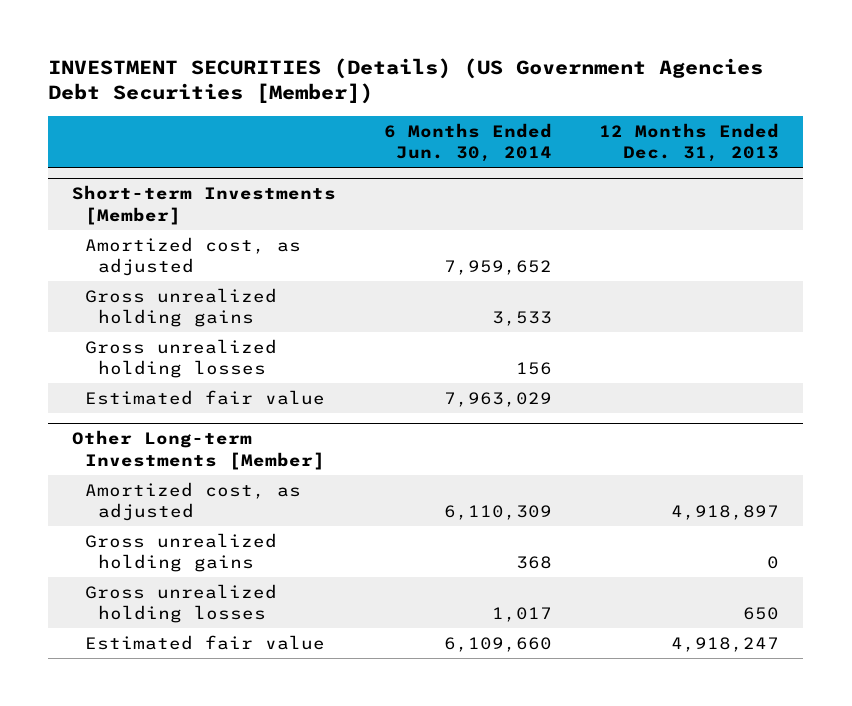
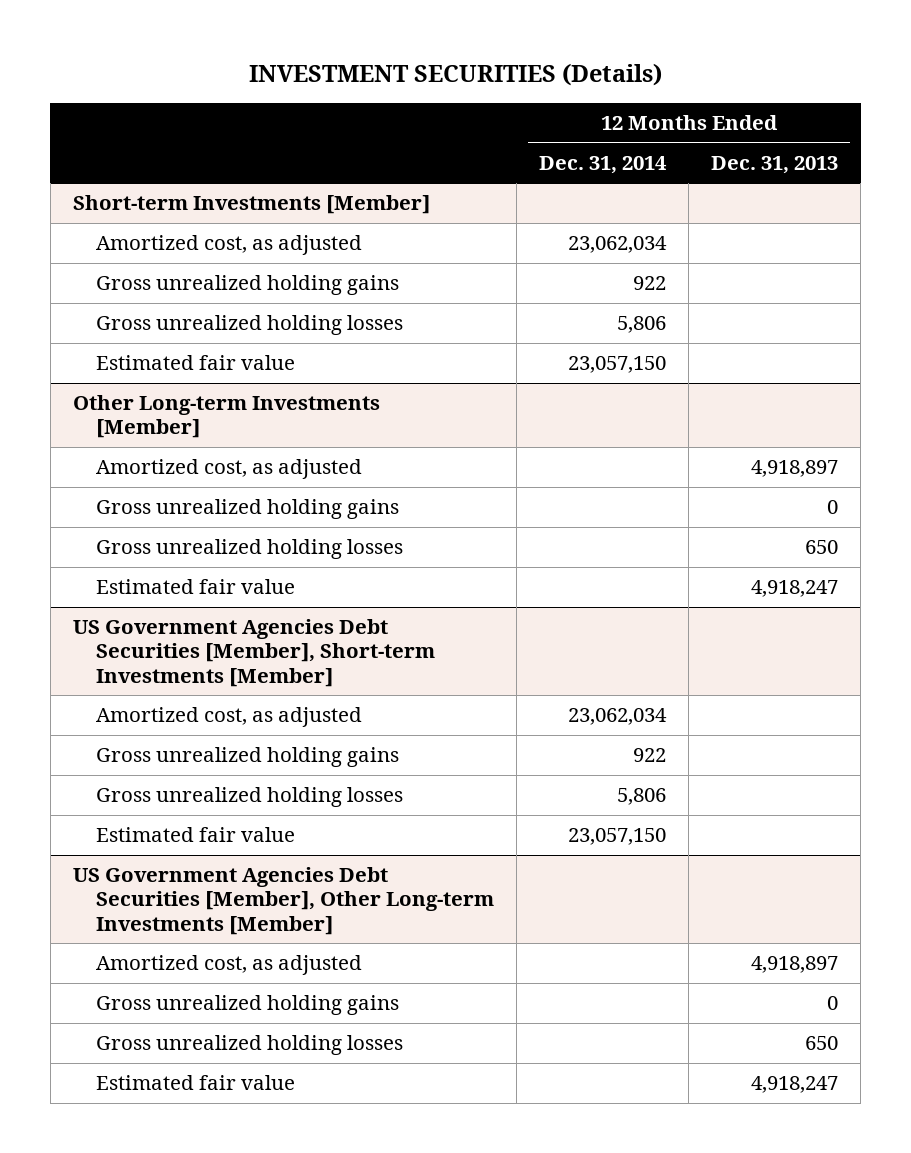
[48,57,764,105] INVESTMENT SECURITIES (Details) (US Government Agencies Debt Securities [Member]) -> [248,63,662,87] INVESTMENT SECURITIES (Details)
[383,122,552,163] 6 Months Ended Jun. 30, 2014 -> none
none -> [539,155,668,174] Dec. 31, 2014
none -> [72,619,436,687] US Government Agencies Debt Securities [Member], Short-term Investments [Member]
none -> [96,707,363,728] Amortized cost, as adjusted
none -> [96,747,400,768] Gross unrealized holding gains
none -> [96,787,404,808] Gross unrealized holding losses
none -> [96,827,296,843] Estimated fair value
none -> [72,867,495,935] US Government Agencies Debt Securities [Member], Other Long-term Investments [Member]
none -> [96,955,363,976] Amortized cost, as adjusted
none -> [96,995,400,1016] Gross unrealized holding gains
none -> [96,1035,404,1056] Gross unrealized holding losses
none -> [96,1075,296,1091] Estimated fair value

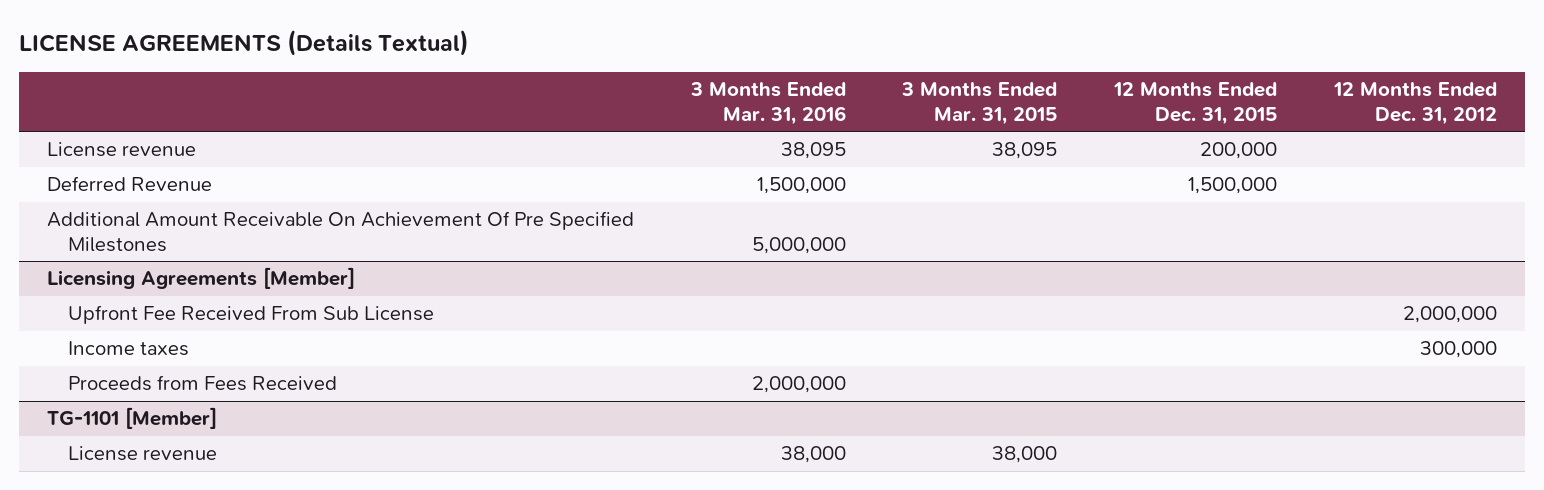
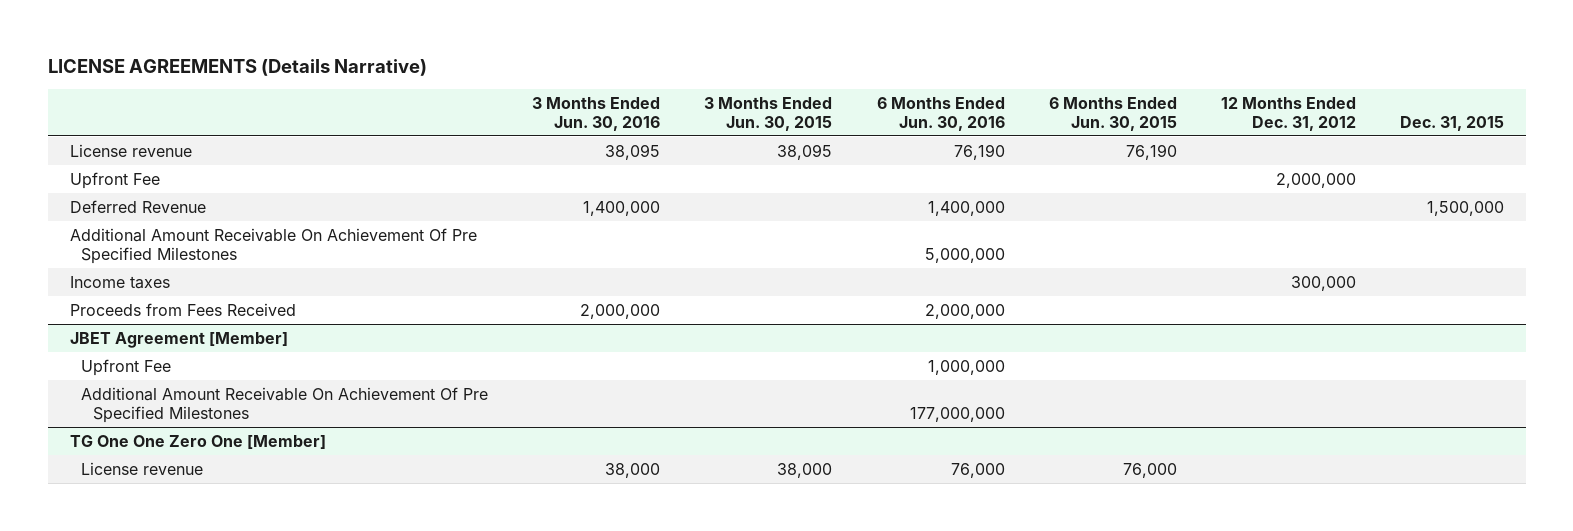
[19,30,470,57] LICENSE AGREEMENTS (Details Textual) -> [47,58,427,76] LICENSE AGREEMENTS (Details Narrative)
[689,82,846,125] 3 Months Ended Mar. 31, 2016 -> none
[901,82,1058,125] 3 Months Ended Mar. 31, 2015 -> none
[1113,82,1278,125] 12 Months Ended Dec. 31, 2015 -> none
none -> [532,96,661,131] 3 Months Ended Jun. 30, 2016
none -> [704,96,833,131] 3 Months Ended Jun. 30, 2015
none -> [876,96,1005,131] 6 Months Ended Jun. 30, 2016
none -> [1048,96,1177,131] 6 Months Ended Jun. 30, 2015
none -> [1399,115,1504,131] Dec. 31, 2015
none -> [69,171,160,189] Upfront Fee
[47,267,356,290] Licensing Agreements [Member] -> none
[67,305,434,325] Upfront Fee Received From Sub License -> none
[67,341,189,357] Income taxes -> none
[67,375,337,392] Proceeds from Fees Received -> none
none -> [69,275,170,289] Income taxes
none -> [69,302,296,316] Proceeds from Fees Received
none -> [69,331,288,348] JBET Agreement [Member]
none -> [81,358,172,376] Upfront Fee
none -> [81,386,489,424] Additional Amount Receivable On Achievement Of Pre Specified Milestones
[47,407,218,430] TG-1101 [Member] -> [69,434,326,449] TG One One Zero One [Member]

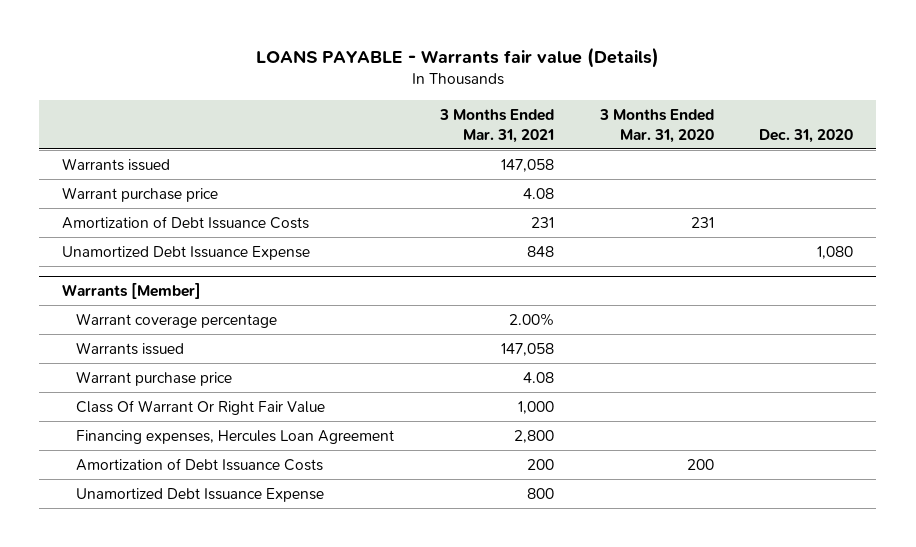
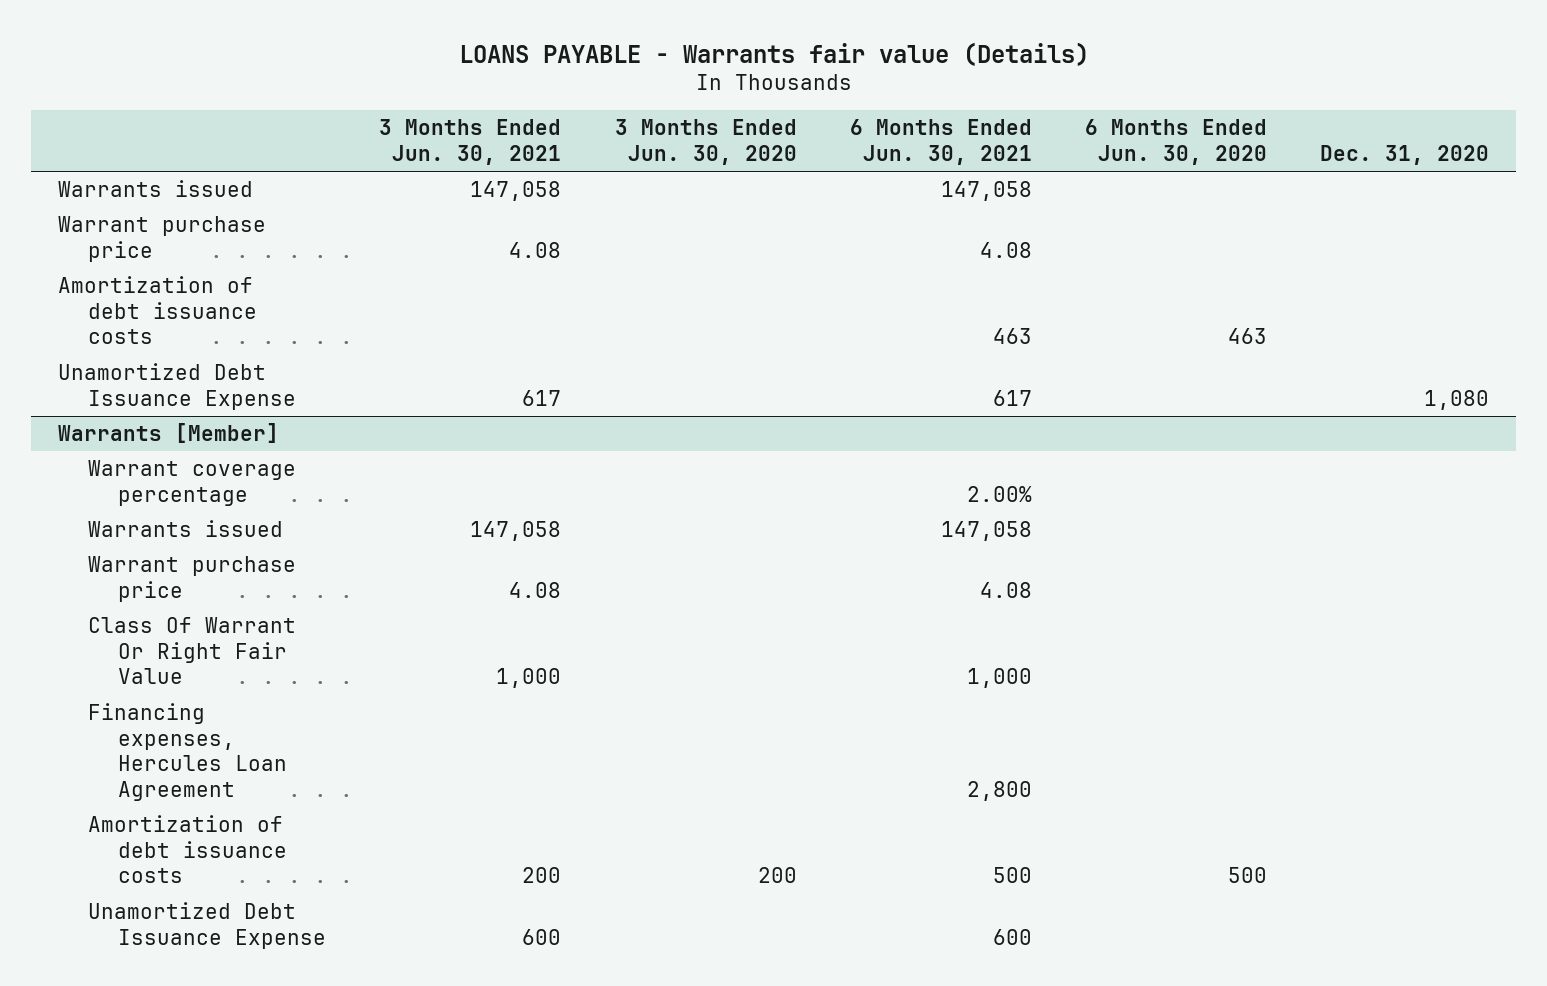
[439,108,555,143] 3 Months Ended Mar. 31, 2021 -> none
[598,108,714,143] 3 Months Ended Mar. 31, 2020 -> none
none -> [379,119,562,166] 3 Months Ended Jun. 30, 2021
none -> [614,119,797,166] 3 Months Ended Jun. 30, 2020
none -> [849,119,1032,166] 6 Months Ended Jun. 30, 2021
none -> [1085,119,1268,166] 6 Months Ended Jun. 30, 2020
[62,215,310,229] Amortization of Debt Issuance Costs -> [57,276,257,345] Amortization of debt issuance costs
[76,457,324,471] Amortization of Debt Issuance Costs -> [87,815,288,884] Amortization of debt issuance costs

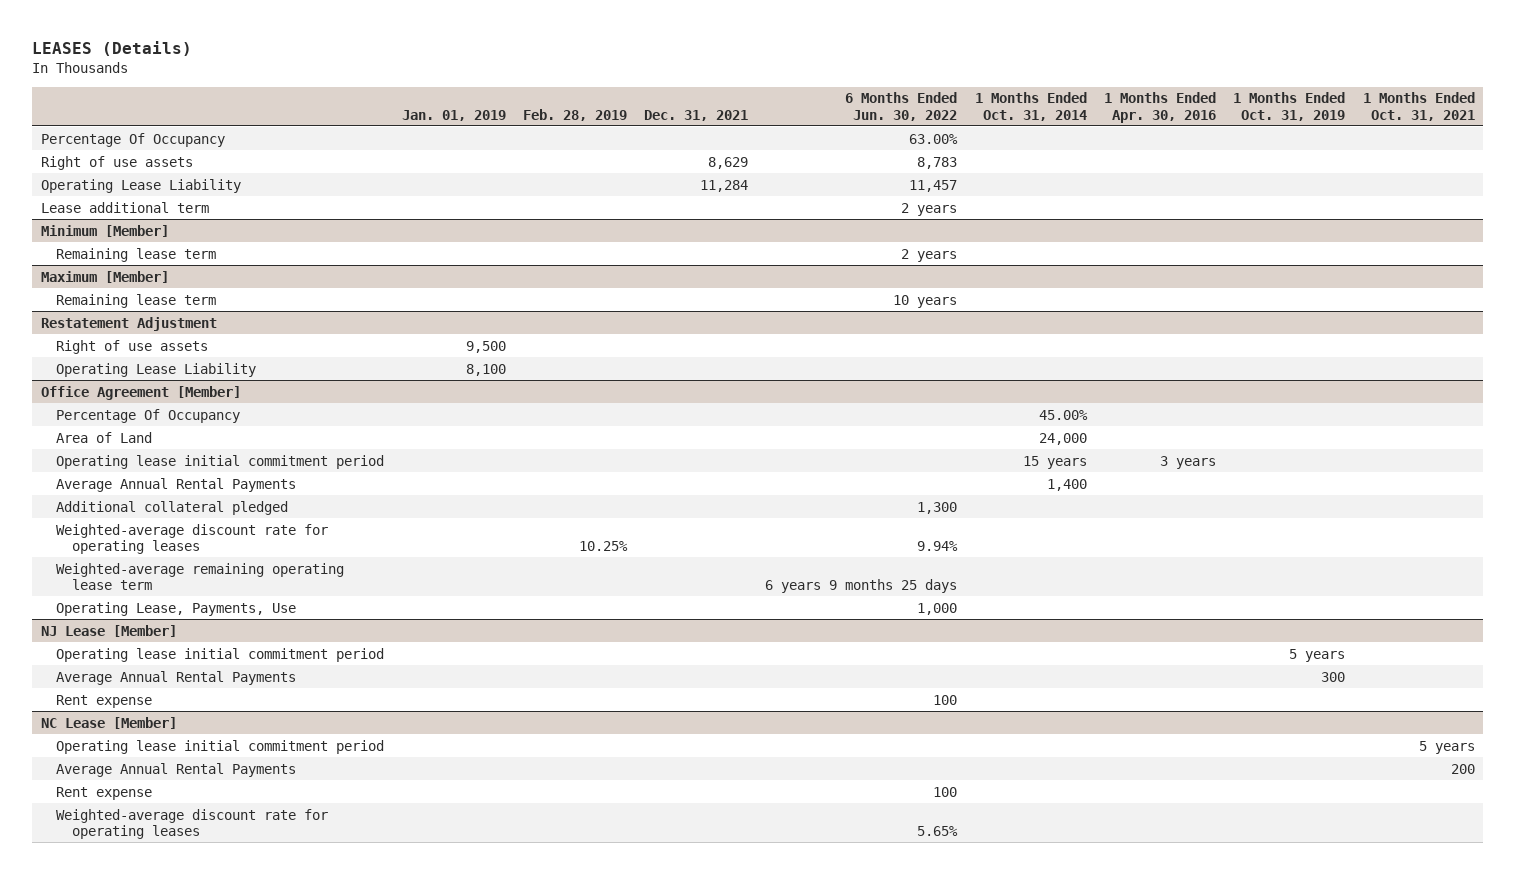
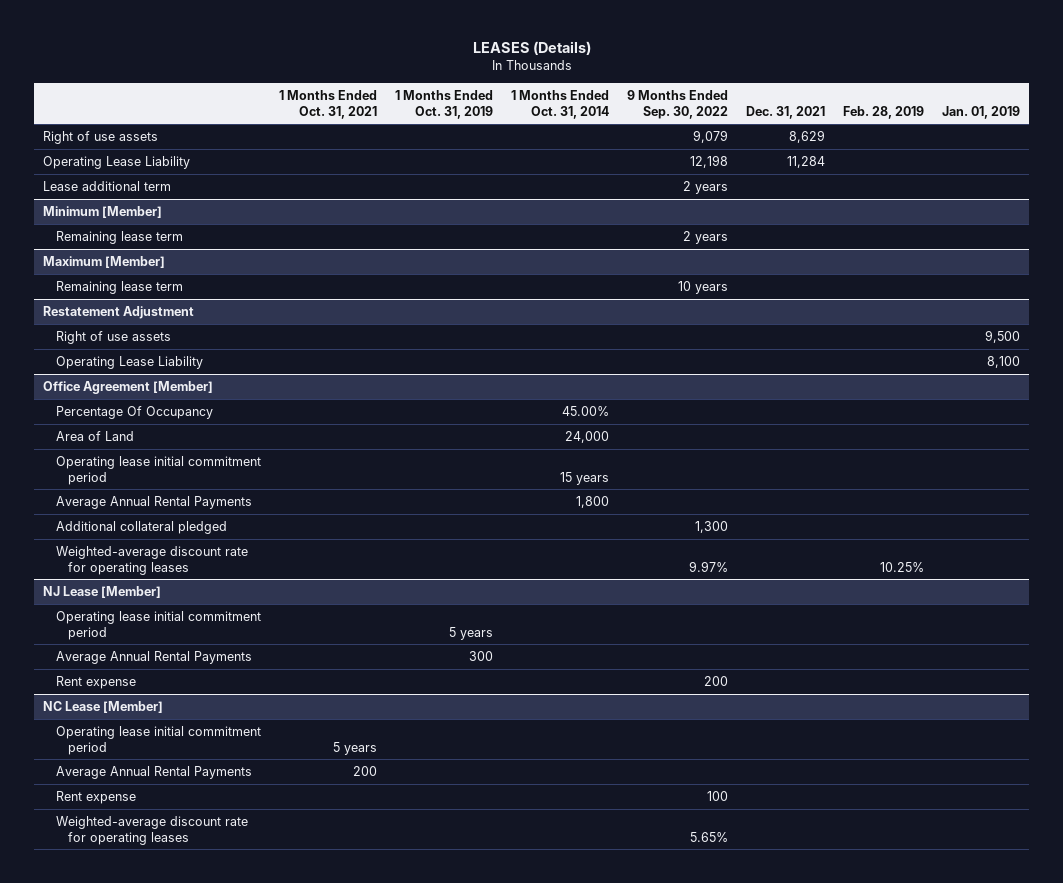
[845,92,958,121] 6 Months Ended Jun. 30, 2022 -> none
[1104,92,1217,123] 1 Months Ended Apr. 30, 2016 -> none
none -> [627,90,729,119] 9 Months Ended Sep. 30, 2022
[40,132,225,147] Percentage Of Occupancy -> none
[1046,478,1087,491] 1,400 -> [575,495,609,508] 1,800
[56,562,345,590] Weighted-average remaining operating lease term -> none
[56,601,297,616] Operating Lease, Payments, Use -> none

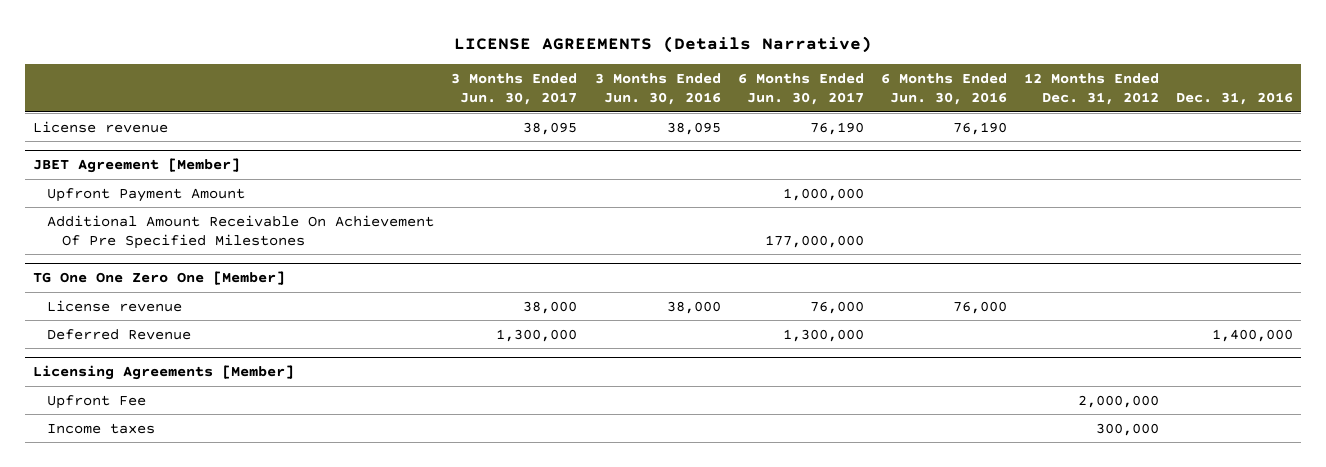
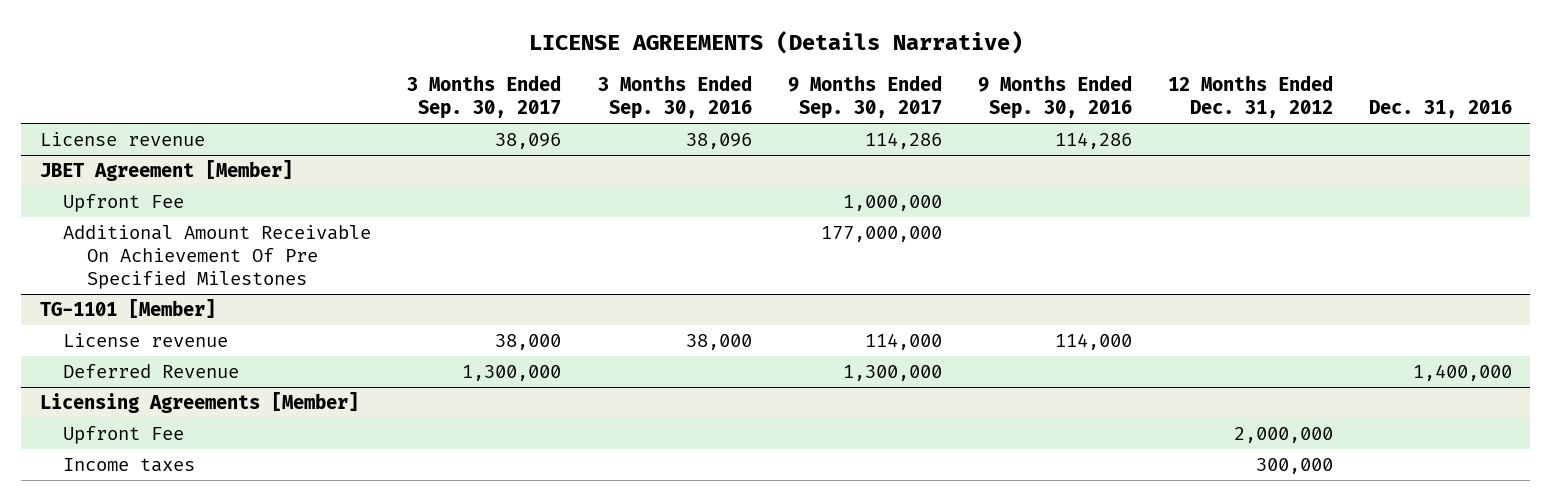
[451,73,578,106] 3 Months Ended Jun. 30, 2017 -> none
[594,73,721,106] 3 Months Ended Jun. 30, 2016 -> none
[737,73,864,106] 6 Months Ended Jun. 30, 2017 -> none
[880,73,1007,106] 6 Months Ended Jun. 30, 2016 -> none
none -> [407,75,562,120] 3 Months Ended Sep. 30, 2017
none -> [597,75,752,120] 3 Months Ended Sep. 30, 2016
none -> [787,75,942,120] 9 Months Ended Sep. 30, 2017
none -> [977,75,1132,120] 9 Months Ended Sep. 30, 2016
[47,187,246,202] Upfront Payment Amount -> none
none -> [63,194,185,213] Upfront Fee
[33,271,286,286] TG One One Zero One [Member] -> [39,299,216,319] TG-1101 [Member]

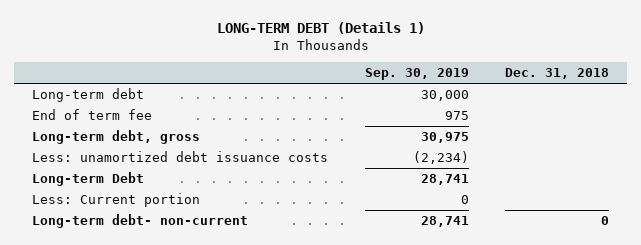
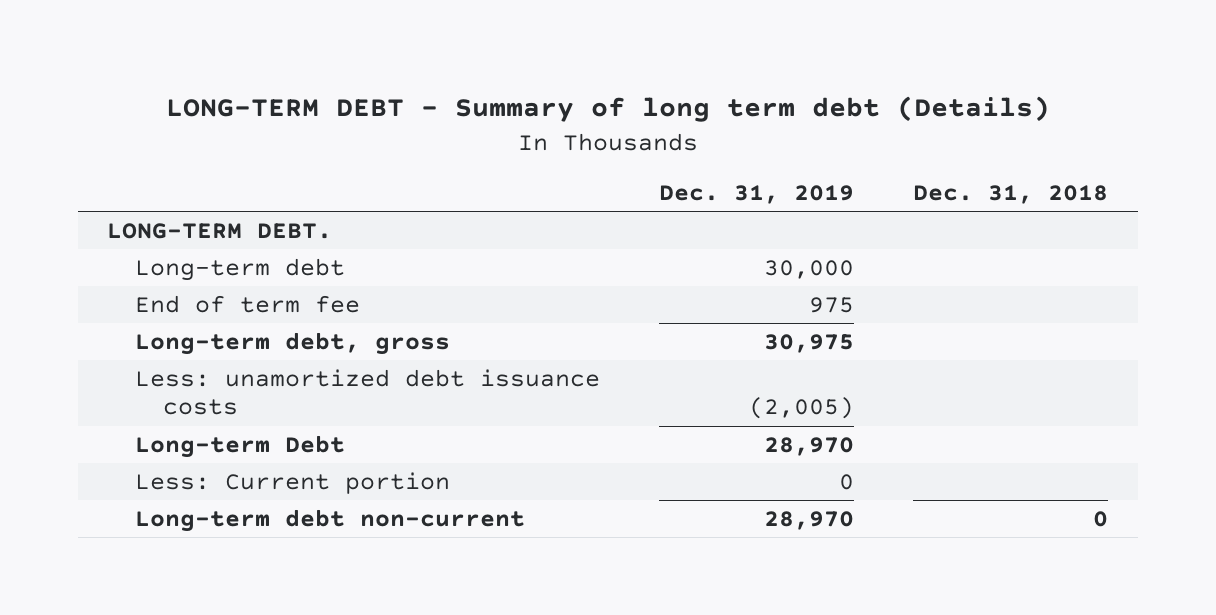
[216,22,425,35] LONG-TERM DEBT (Details 1) -> [165,96,1050,123] LONG-TERM DEBT - Summary of long term debt (Details)
[364,68,469,81] Sep. 30, 2019 -> none
none -> [659,185,855,205] Dec. 31, 2019
none -> [107,222,333,239] LONG-TERM DEBT.
[32,214,249,229] Long-term debt- non-current -> [135,508,526,532] Long-term debt non-current

